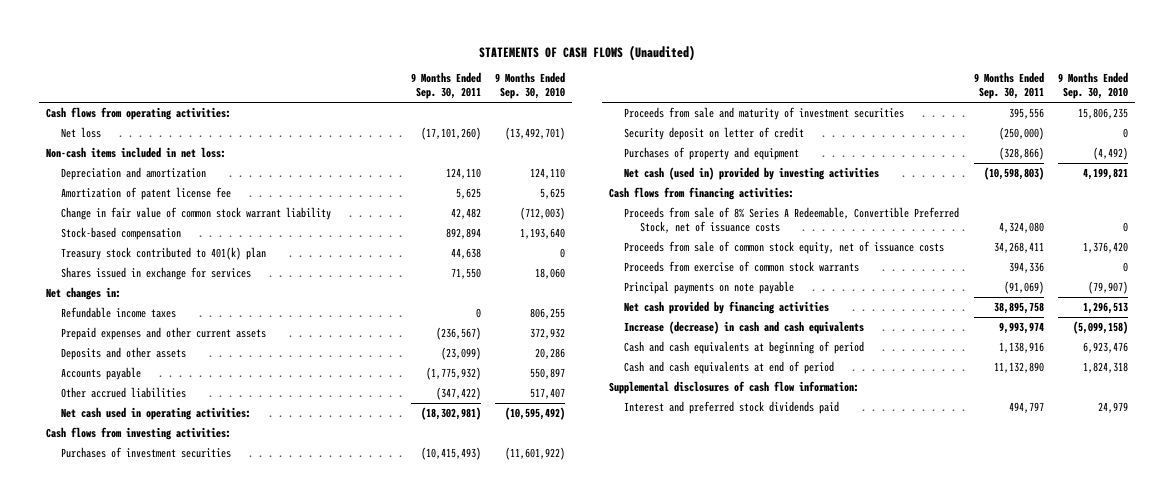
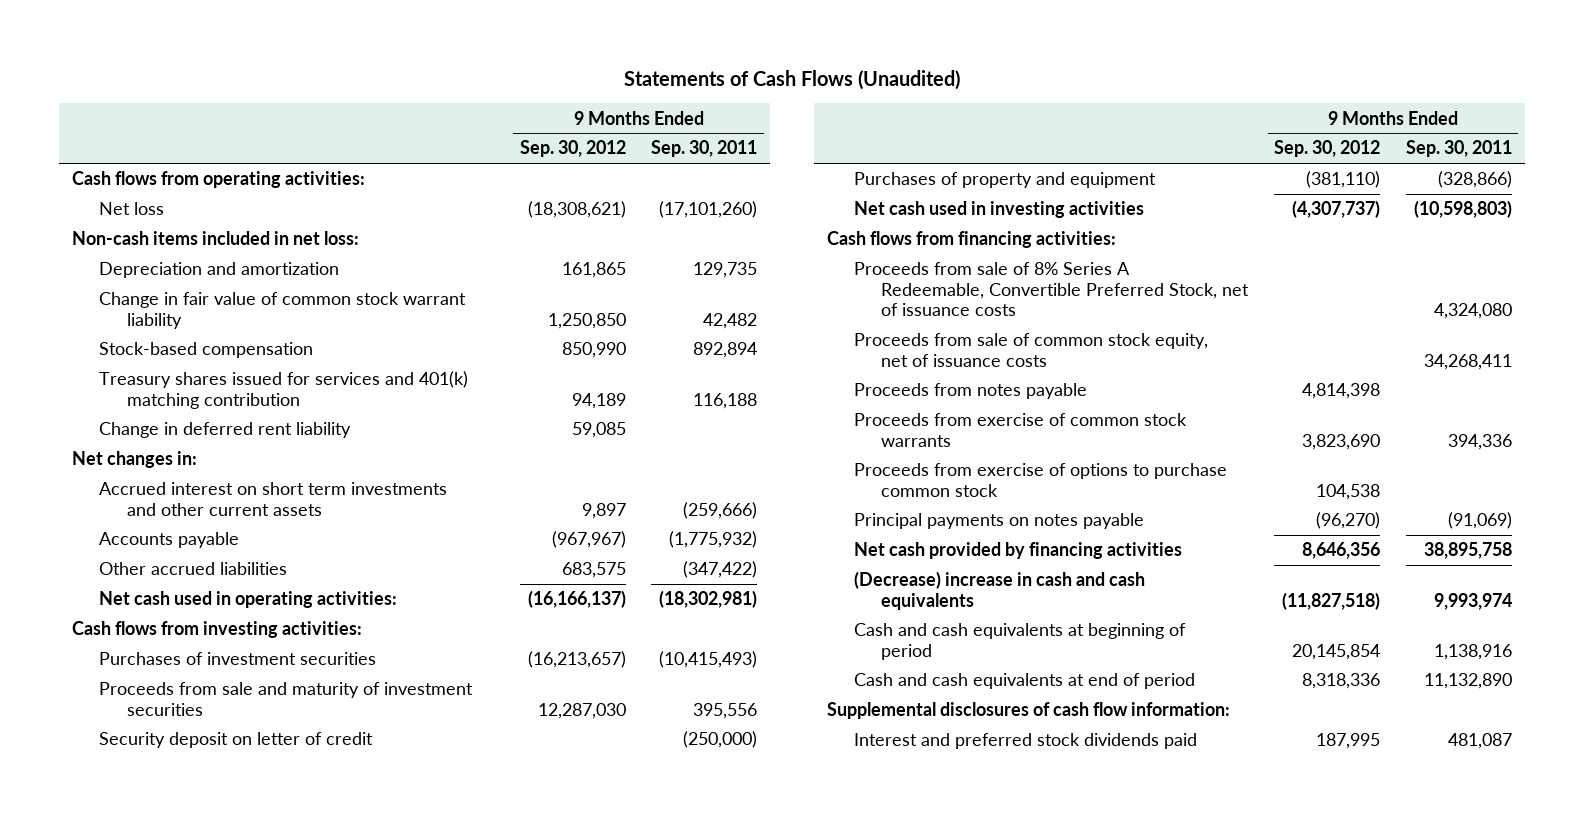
[479,44,696,61] STATEMENTS OF CASH FLOWS (Unaudited) -> [624,70,961,91] Statements of Cash Flows (Unaudited)
[495,72,566,100] 9 Months Ended Sep. 30, 2010 -> none
none -> [519,140,626,158] Sep. 30, 2012
[61,186,232,200] Amortization of patent license fee -> none
[445,167,481,179] 124,110 -> [693,262,758,279] 129,735
[61,266,252,280] Shares issued in exchange for services -> none
[61,246,267,260] Treasury stock contributed to 401(k) plan -> [99,371,469,409] Treasury shares issued for services and 401(k) matching contribution
[450,247,481,259] 44,638 -> [693,392,758,409] 116,188
none -> [99,422,352,439] Change in deferred rent liability
[61,306,177,318] Refundable income taxes -> none
[61,326,267,340] Prepaid expenses and other current assets -> none
[61,346,187,360] Deposits and other assets -> none
none -> [99,482,448,516] Accrued interest on short term investments and other current assets
[624,166,880,180] Net cash (used in) provided by investing activities -> [853,201,1144,219] Net cash used in investing activities
none -> [853,383,1087,400] Proceeds from notes payable
none -> [853,463,1227,497] Proceeds from exercise of options to purchase common stock
[624,280,795,294] Principal payments on note payable -> [853,513,1144,530] Principal payments on notes payable
[624,320,865,334] Increase (decrease) in cash and cash equivalents -> [853,571,1145,610] (Decrease) increase in cash and cash equivalents
[1008,401,1044,413] 494,797 -> [1447,733,1512,750] 481,087

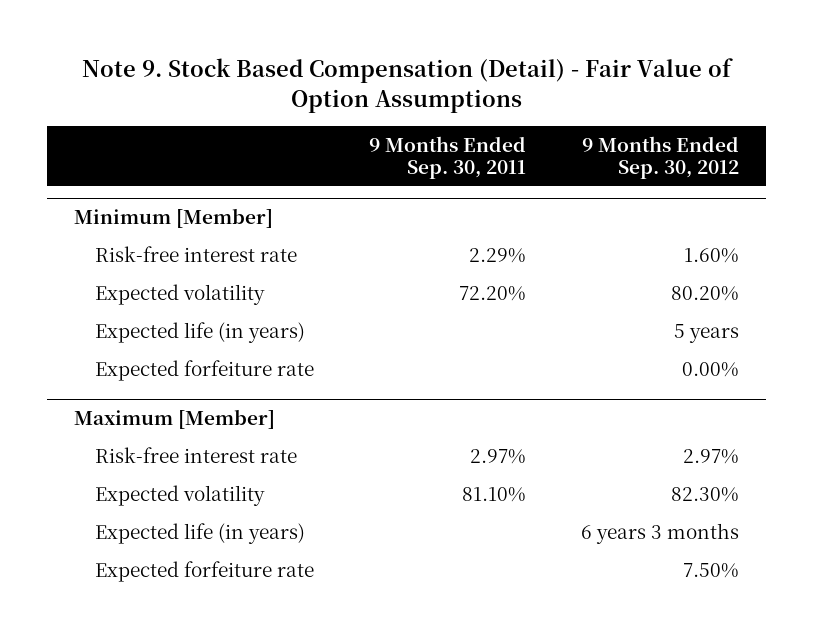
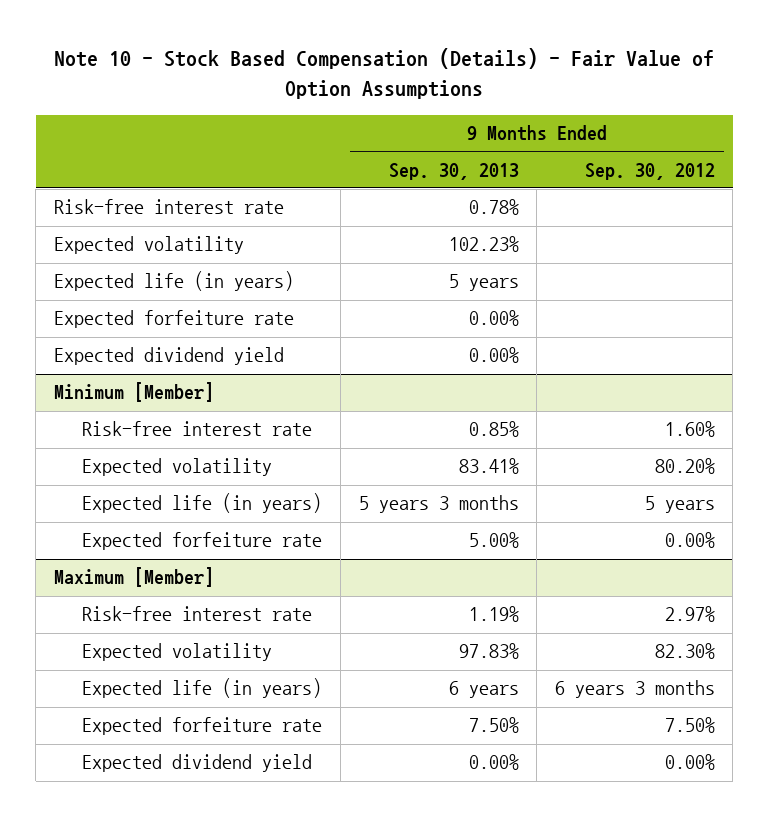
[81,57,733,113] Note 9. Stock Based Compensation (Detail) - Fair Value of Option Assumptions -> [54,48,715,100] Note 10 - Stock Based Compensation (Details) - Fair Value of Option Assumptions
[368,135,526,180] 9 Months Ended Sep. 30, 2011 -> none
none -> [388,162,519,180] Sep. 30, 2013
none -> [53,199,284,215] Risk-free interest rate
none -> [53,236,244,255] Expected volatility
none -> [53,271,294,292] Expected life (in years)
none -> [53,310,294,329] Expected forfeiture rate
none -> [53,347,284,366] Expected dividend yield
none -> [82,754,313,773] Expected dividend yield

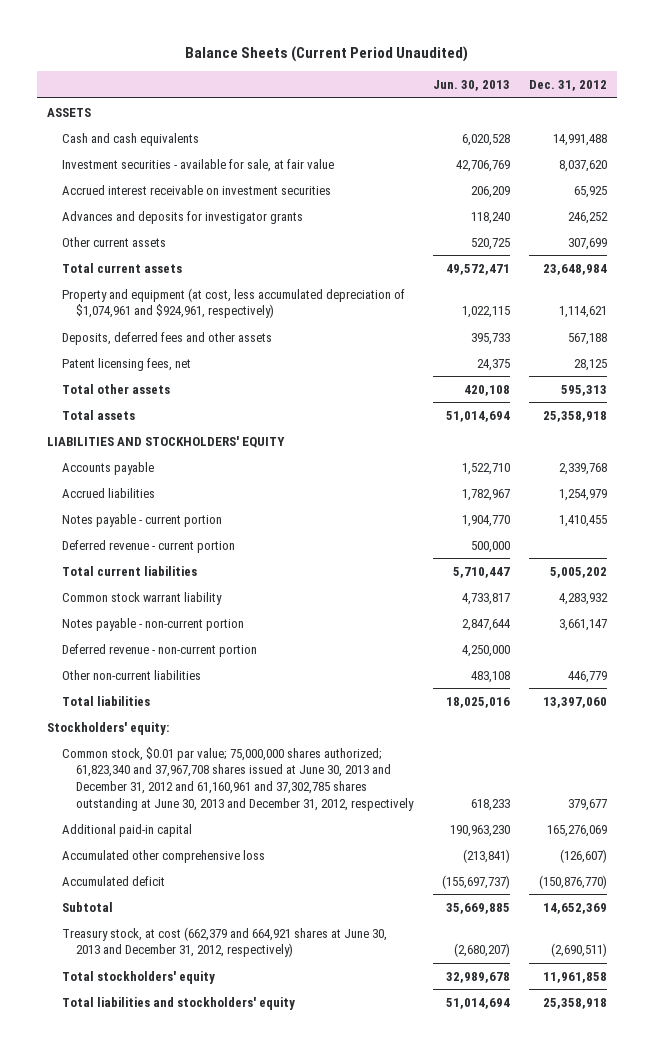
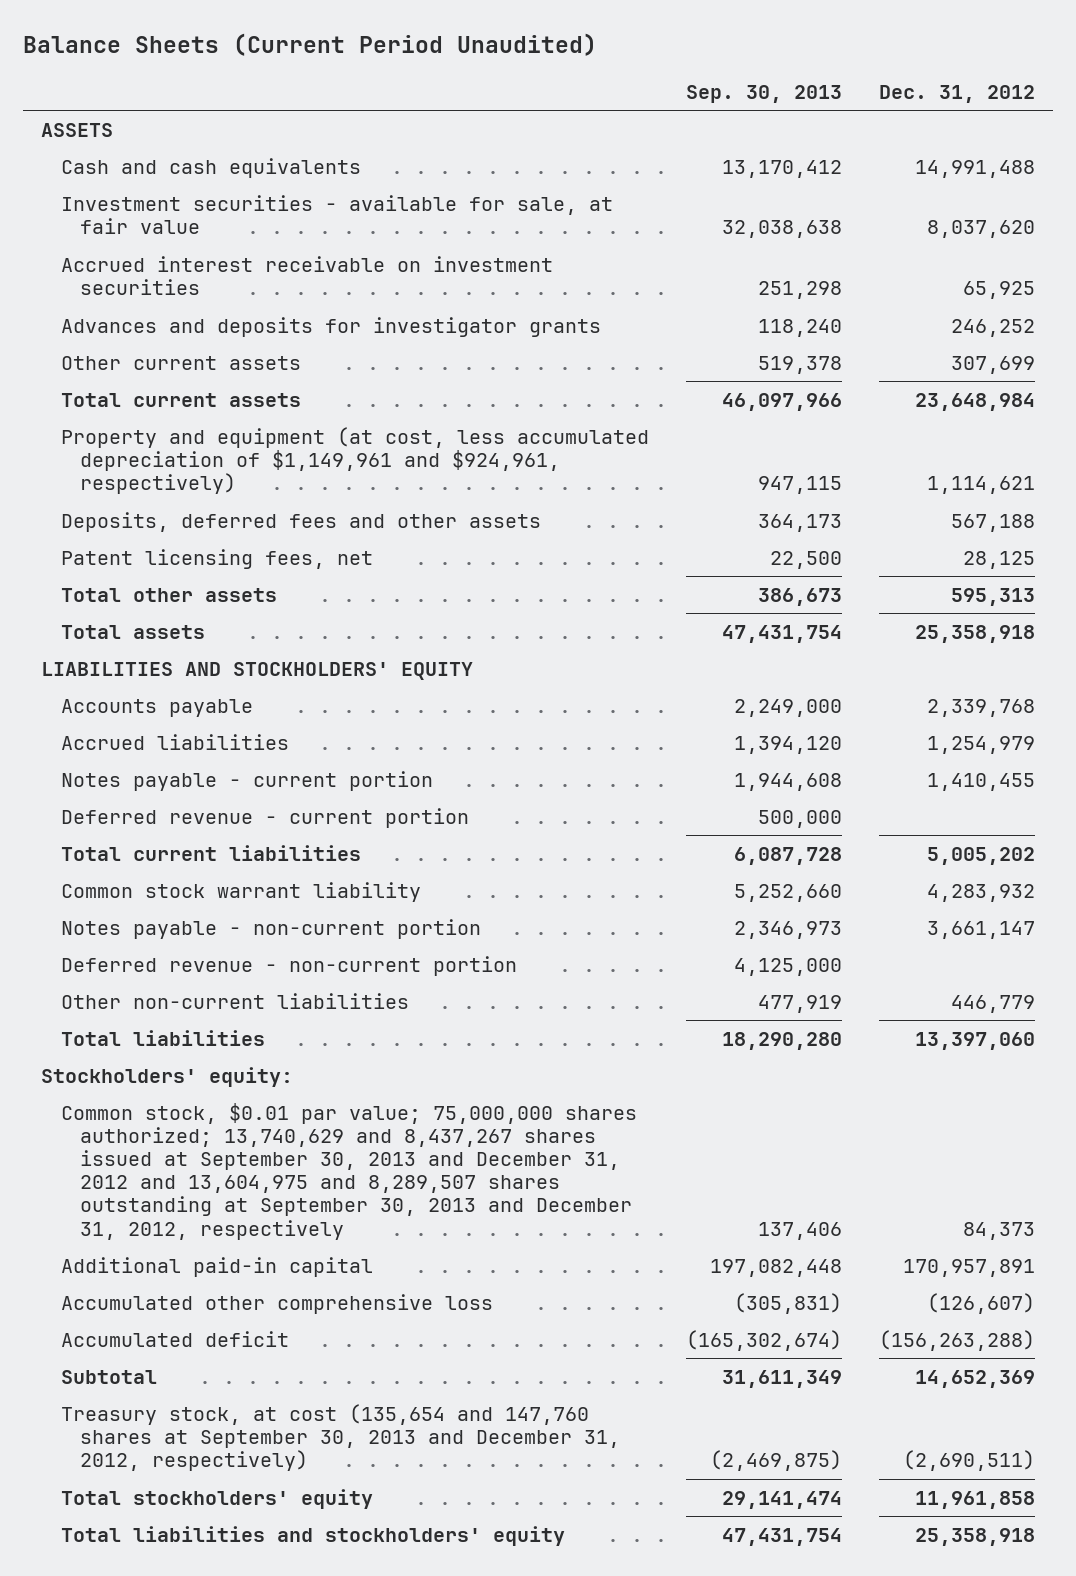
[432,80,510,92] Jun. 30, 2013 -> none
none -> [685,84,842,103] Sep. 30, 2013
[61,287,405,319] Property and equipment (at cost, less accumulated depreciation of $1,074,961 and $924,961, respectively) -> [60,426,649,495] Property and equipment (at cost, less accumulated depreciation of $1,149,961 and $924,961, respectively)
[61,746,414,811] Common stock, $0.01 par value; 75,000,000 shares authorized; 61,823,340 and 37,967,708 shares issued at June 30, 2013 and December 31, 2012 and 61,160,961 and 37,302,785 shares outstanding at June 30, 2013 and December 31, 2012, respectively -> [60,1102,637,1240] Common stock, $0.01 par value; 75,000,000 shares authorized; 13,740,629 and 8,437,267 shares issued at September 30, 2013 and December 31, 2012 and 13,604,975 and 8,289,507 shares outstanding at September 30, 2013 and December 31, 2012, respectively
[568,798,608,811] 379,677 -> [962,1221,1035,1240] 84,373
[547,824,608,837] 165,276,069 -> [902,1258,1035,1277] 170,957,891
[539,874,608,889] (150,876,770) -> [878,1329,1035,1351] (156,263,288)
[61,926,387,958] Treasury stock, at cost (662,379 and 664,921 shares at June 30, 2013 and December 31, 2012, respectively) -> [60,1403,621,1472] Treasury stock, at cost (135,654 and 147,760 shares at September 30, 2013 and December 31, 2012, respectively)

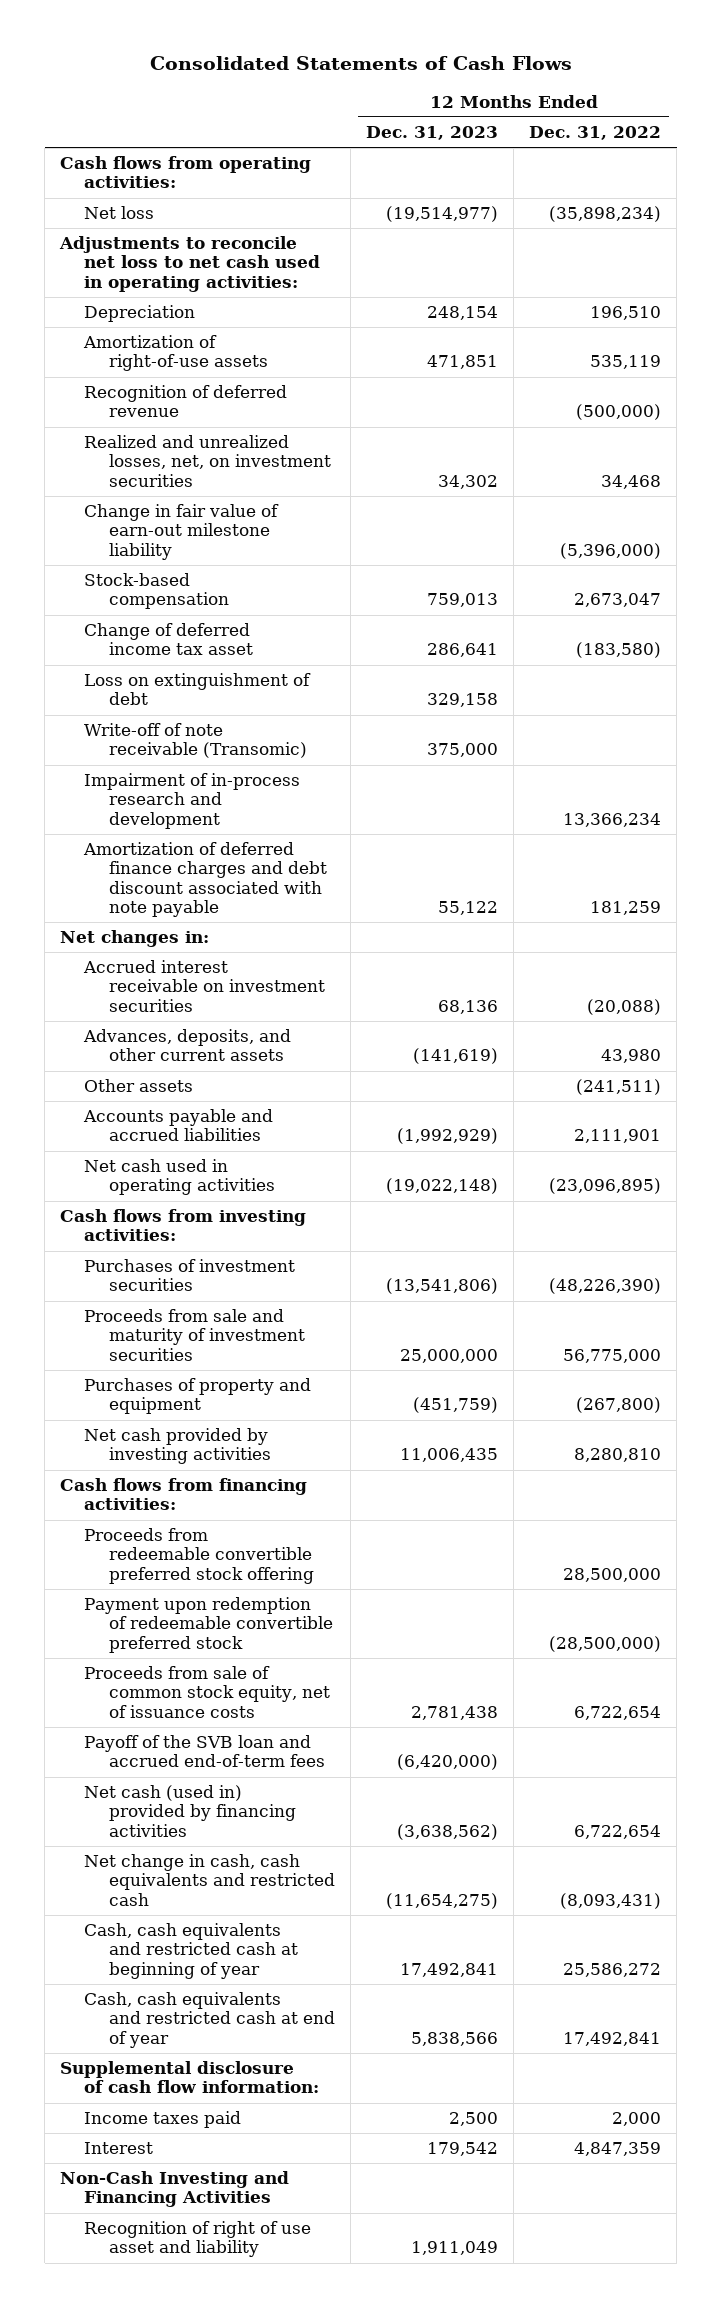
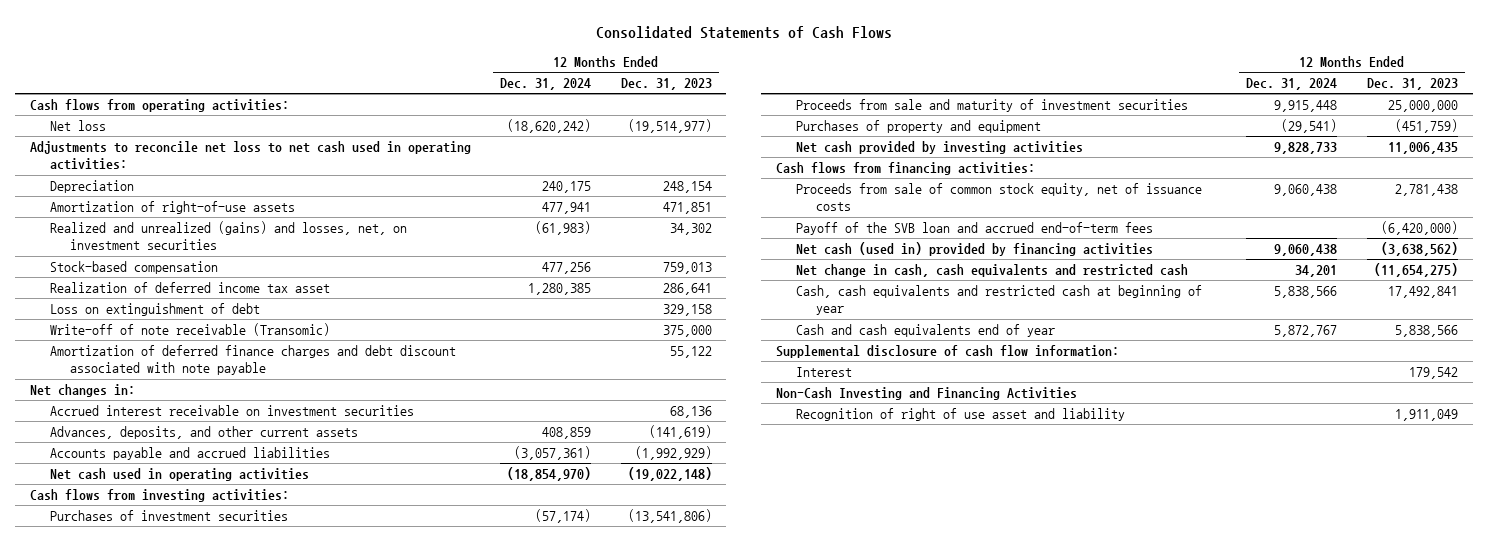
[529,126,662,141] Dec. 31, 2022 -> none
none -> [500,78,592,91] Dec. 31, 2024
[84,385,288,418] Recognition of deferred revenue -> none
[84,504,280,560] Change in fair value of earn-out milestone liability -> none
[84,435,331,487] Realized and unrealized losses, net, on investment securities -> [49,221,407,251] Realized and unrealized (gains) and losses, net, on investment securities
[84,623,253,656] Change of deferred income tax asset -> [49,282,330,294] Realization of deferred income tax asset
[84,773,301,829] Impairment of in-process research and development -> none
[84,1079,194,1093] Other assets -> none
[84,1528,314,1584] Proceeds from redeemable convertible preferred stock offering -> none
[84,1597,333,1653] Payment upon redemption of redeemable convertible preferred stock -> none
[84,1992,335,2048] Cash, cash equivalents and restricted cash at end of year -> [795,324,1055,338] Cash and cash equivalents end of year
[84,2111,242,2129] Income taxes paid -> none

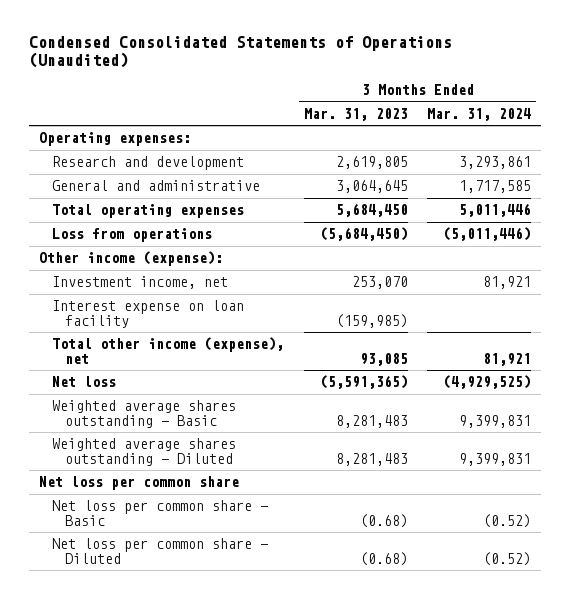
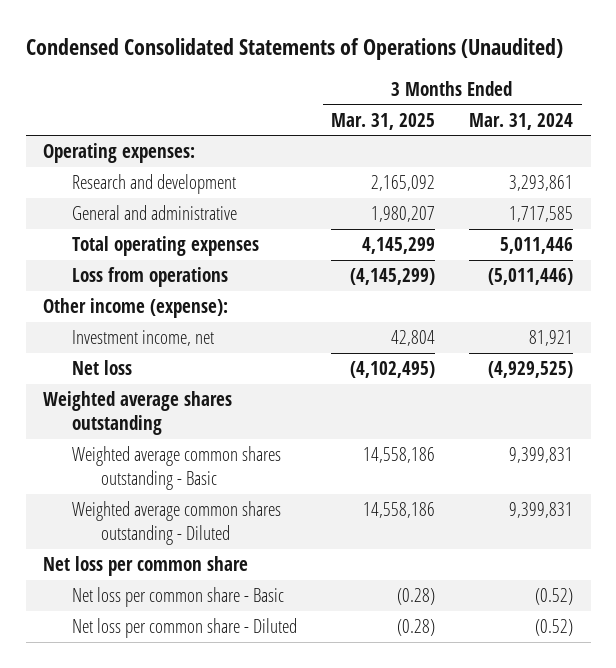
[303,107,408,121] Mar. 31, 2023 -> none
none -> [331,112,436,130] Mar. 31, 2025
[52,300,245,328] Interest expense on loan facility -> none
[52,337,285,364] Total other income (expense), net -> none
none -> [42,391,232,436] Weighted average shares outstanding
[52,400,237,428] Weighted average shares outstanding - Basic -> [71,446,281,491] Weighted average common shares outstanding - Basic
[52,438,237,466] Weighted average shares outstanding - Diluted -> [71,501,281,546] Weighted average common shares outstanding - Diluted

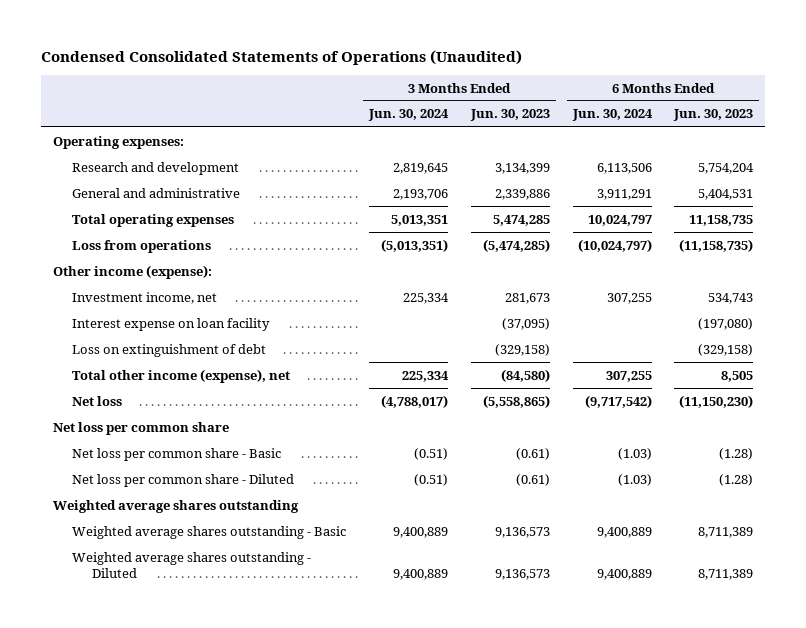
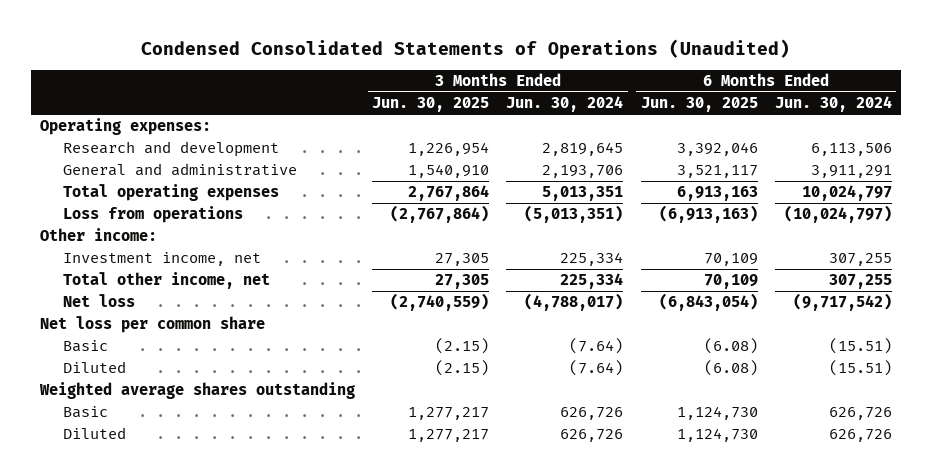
[469,109,550,122] Jun. 30, 2023 -> none
[673,109,754,122] Jun. 30, 2023 -> none
none -> [372,97,490,113] Jun. 30, 2025
none -> [640,97,758,113] Jun. 30, 2025
[52,264,212,279] Other income (expense): -> [39,228,157,242] Other income:
[72,317,271,331] Interest expense on loan facility -> none
[72,343,267,357] Loss on extinguishment of debt -> none
[72,368,291,383] Total other income (expense), net -> [62,272,270,290] Total other income, net
[72,447,282,461] Net loss per common share - Basic -> none
[72,473,295,487] Net loss per common share - Diluted -> none
none -> [62,340,108,353] Basic
none -> [62,361,126,374] Diluted
[72,525,347,539] Weighted average shares outstanding - Basic -> [62,406,108,419] Basic
[393,526,449,538] 9,400,889 -> [560,407,624,421] 626,726
[596,526,652,538] 9,400,889 -> [829,407,893,421] 626,726
[72,551,312,579] Weighted average shares outstanding - Diluted -> [62,427,126,440] Diluted
[393,569,449,581] 9,400,889 -> [560,429,624,443] 626,726
[596,569,652,581] 9,400,889 -> [829,429,893,443] 626,726

